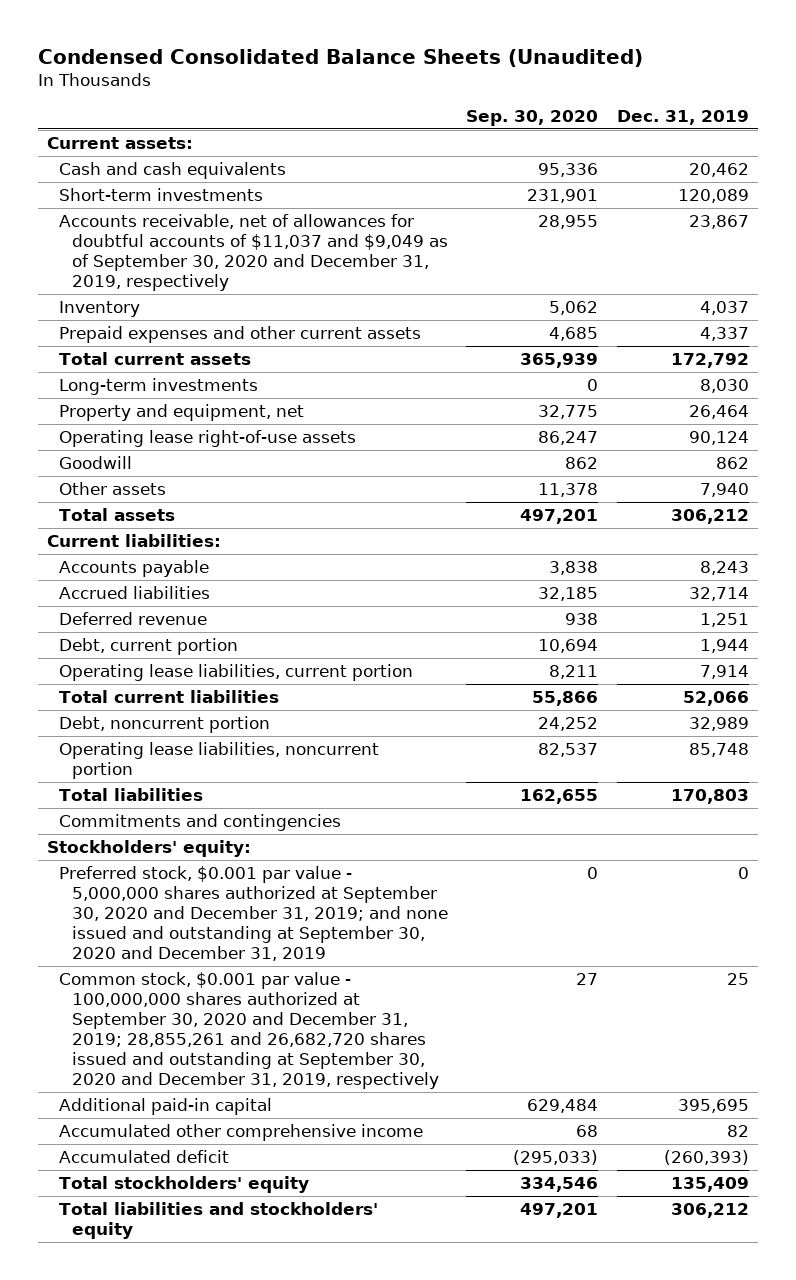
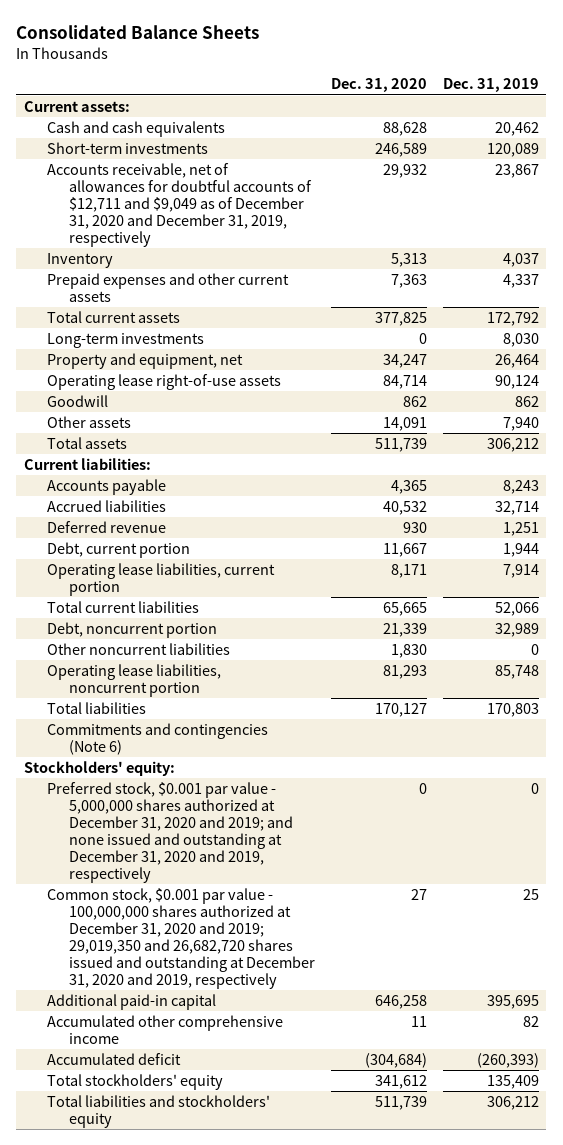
[37,48,643,67] Condensed Consolidated Balance Sheets (Unaudited) -> [16,24,260,39] Consolidated Balance Sheets
[466,110,599,127] Sep. 30, 2020 -> none
none -> [330,78,427,93] Dec. 31, 2020
[59,213,448,292] Accounts receivable, net of allowances for doubtful accounts of $11,037 and $9,049 as of September 30, 2020 and December 31, 2019, respectively -> [46,162,313,248] Accounts receivable, net of allowances for doubtful accounts of $12,711 and $9,049 as of December 31, 2020 and December 31, 2019, respectively
none -> [46,642,230,655] Other noncurrent liabilities
[59,813,342,831] Commitments and contingencies -> [46,722,268,755] Commitments and contingencies (Note 6)
[59,865,448,962] Preferred stock, $0.001 par value - 5,000,000 shares authorized at September 30, 2020 and December 31, 2019; and none issued and outstanding at September 30, 2020 and December 31, 2019 -> [46,781,294,884] Preferred stock, $0.001 par value - 5,000,000 shares authorized at December 31, 2020 and 2019; and none issued and outstanding at December 31, 2020 and 2019, respectively
[59,971,439,1090] Common stock, $0.001 par value - 100,000,000 shares authorized at September 30, 2020 and December 31, 2019; 28,855,261 and 26,682,720 shares issued and outstanding at September 30, 2020 and December 31, 2019, respectively -> [46,887,316,990] Common stock, $0.001 par value - 100,000,000 shares authorized at December 31, 2020 and 2019; 29,019,350 and 26,682,720 shares issued and outstanding at December 31, 2020 and 2019, respectively

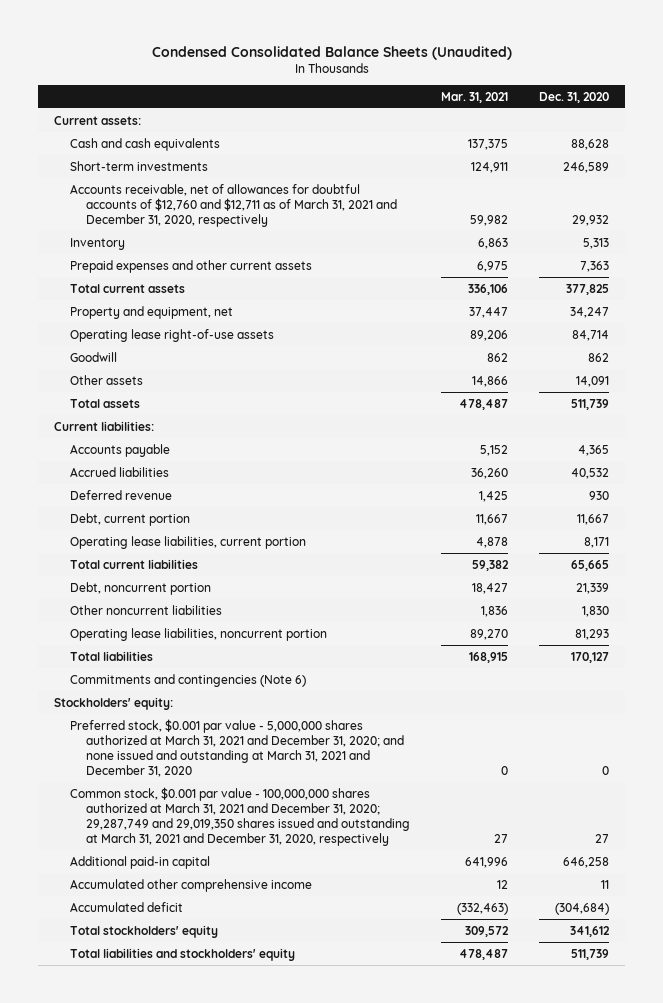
[16,24,260,39] Consolidated Balance Sheets -> [151,45,512,60] Condensed Consolidated Balance Sheets (Unaudited)
[442,78,539,93] Dec. 31, 2019 -> none
none -> [441,91,509,103] Mar. 31, 2021
[46,162,313,248] Accounts receivable, net of allowances for doubtful accounts of $12,711 and $9,049 as of December 31, 2020 and December 31, 2019, respectively -> [69,183,398,227] Accounts receivable, net of allowances for doubtful accounts of $12,760 and $12,711 as of March 31, 2021 and December 31, 2020, respectively
[46,332,204,348] Long-term investments -> none
[46,781,294,884] Preferred stock, $0.001 par value - 5,000,000 shares authorized at December 31, 2020 and 2019; and none issued and outstanding at December 31, 2020 and 2019, respectively -> [69,718,405,777] Preferred stock, $0.001 par value - 5,000,000 shares authorized at March 31, 2021 and December 31, 2020; and none issued and outstanding at March 31, 2021 and December 31, 2020
[46,887,316,990] Common stock, $0.001 par value - 100,000,000 shares authorized at December 31, 2020 and 2019; 29,019,350 and 26,682,720 shares issued and outstanding at December 31, 2020 and 2019, respectively -> [69,786,411,846] Common stock, $0.001 par value - 100,000,000 shares authorized at March 31, 2021 and December 31, 2020; 29,287,749 and 29,019,350 shares issued and outstanding at March 31, 2021 and December 31, 2020, respectively

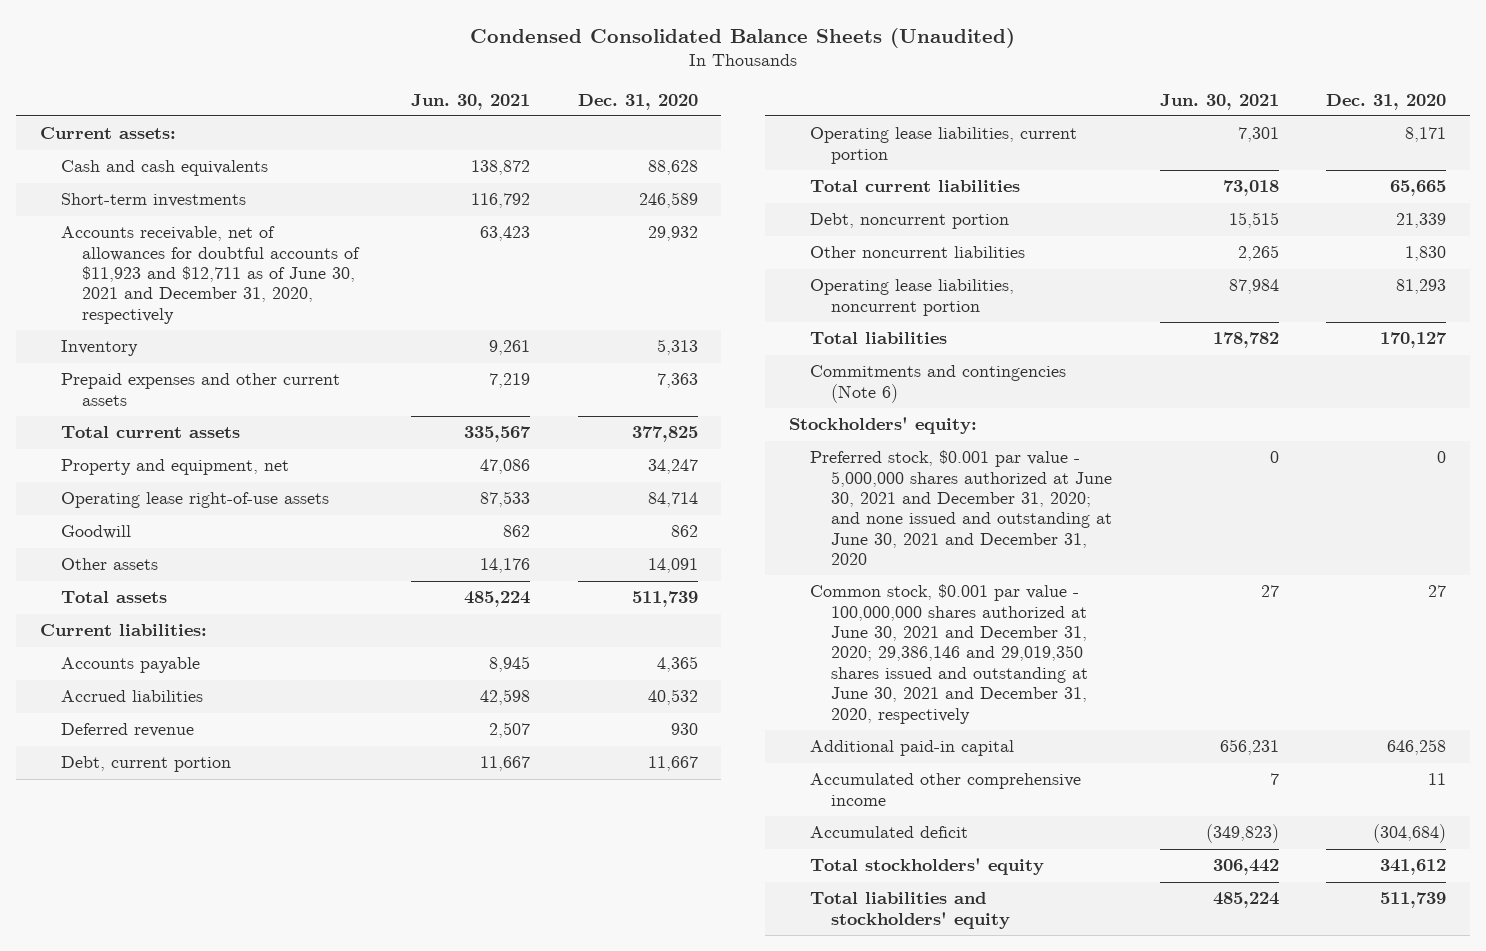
[441,91,509,103] Mar. 31, 2021 -> none
none -> [410,93,530,110] Jun. 30, 2021
[69,183,398,227] Accounts receivable, net of allowances for doubtful accounts of $12,760 and $12,711 as of March 31, 2021 and December 31, 2020, respectively -> [61,226,361,324] Accounts receivable, net of allowances for doubtful accounts of $11,923 and $12,711 as of June 30, 2021 and December 31, 2020, respectively
[69,718,405,777] Preferred stock, $0.001 par value - 5,000,000 shares authorized at March 31, 2021 and December 31, 2020; and none issued and outstanding at March 31, 2021 and December 31, 2020 -> [809,450,1112,566] Preferred stock, $0.001 par value - 5,000,000 shares authorized at June 30, 2021 and December 31, 2020; and none issued and outstanding at June 30, 2021 and December 31, 2020
[69,786,411,846] Common stock, $0.001 par value - 100,000,000 shares authorized at March 31, 2021 and December 31, 2020; 29,287,749 and 29,019,350 shares issued and outstanding at March 31, 2021 and December 31, 2020, respectively -> [809,584,1088,724] Common stock, $0.001 par value - 100,000,000 shares authorized at June 30, 2021 and December 31, 2020; 29,386,146 and 29,019,350 shares issued and outstanding at June 30, 2021 and December 31, 2020, respectively

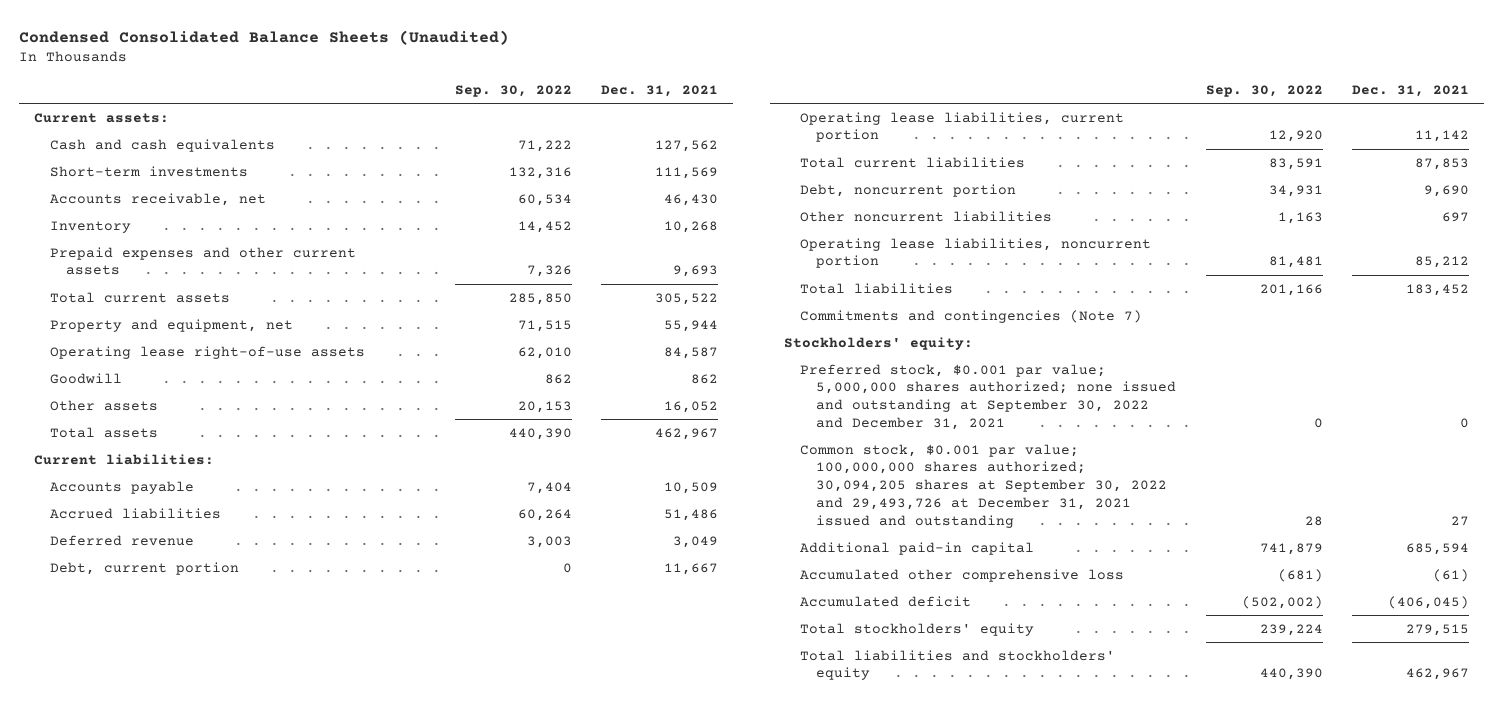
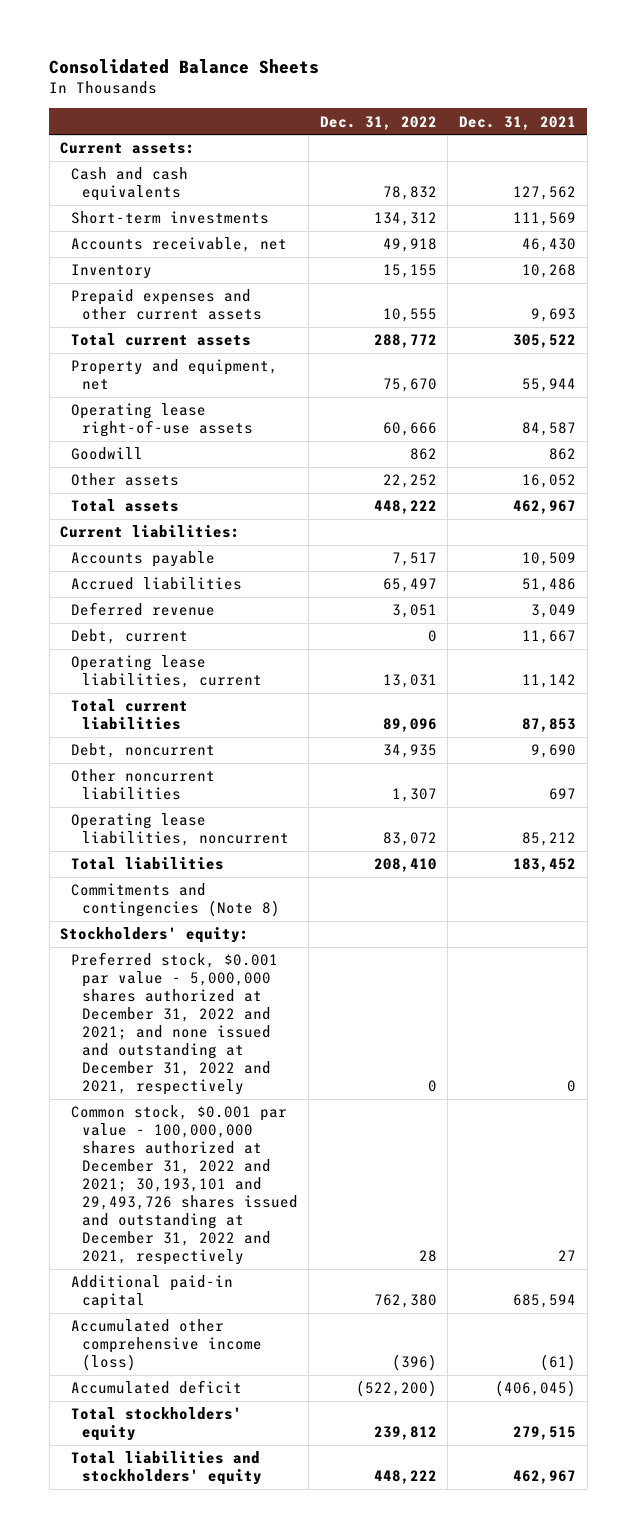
[19,29,510,45] Condensed Consolidated Balance Sheets (Unaudited) -> [49,58,320,74] Consolidated Balance Sheets
[455,84,573,97] Sep. 30, 2022 -> none
none -> [319,115,437,130] Dec. 31, 2022
[49,561,239,575] Debt, current portion -> [70,629,188,645] Debt, current
[800,111,1125,143] Operating lease liabilities, current portion -> [70,655,262,689] Operating lease liabilities, current
[800,183,1017,197] Debt, noncurrent portion -> [70,743,215,759] Debt, noncurrent
[800,237,1152,269] Operating lease liabilities, noncurrent portion -> [70,813,289,847] Operating lease liabilities, noncurrent
[800,309,1143,323] Commitments and contingencies (Note 7) -> [70,883,280,918] Commitments and contingencies (Note 8)
[800,363,1177,430] Preferred stock, $0.001 par value; 5,000,000 shares authorized; none issued and outstanding at September 30, 2022 and December 31, 2021 -> [70,952,278,1096] Preferred stock, $0.001 par value - 5,000,000 shares authorized at December 31, 2022 and 2021; and none issued and outstanding at December 31, 2022 and 2021, respectively
[800,443,1168,528] Common stock, $0.001 par value; 100,000,000 shares authorized; 30,094,205 shares at September 30, 2022 and 29,493,726 at December 31, 2021 issued and outstanding -> [70,1105,298,1266] Common stock, $0.001 par value - 100,000,000 shares authorized at December 31, 2022 and 2021; 30,193,101 and 29,493,726 shares issued and outstanding at December 31, 2022 and 2021, respectively
[800,568,1125,582] Accumulated other comprehensive loss -> [70,1319,262,1372] Accumulated other comprehensive income (loss)

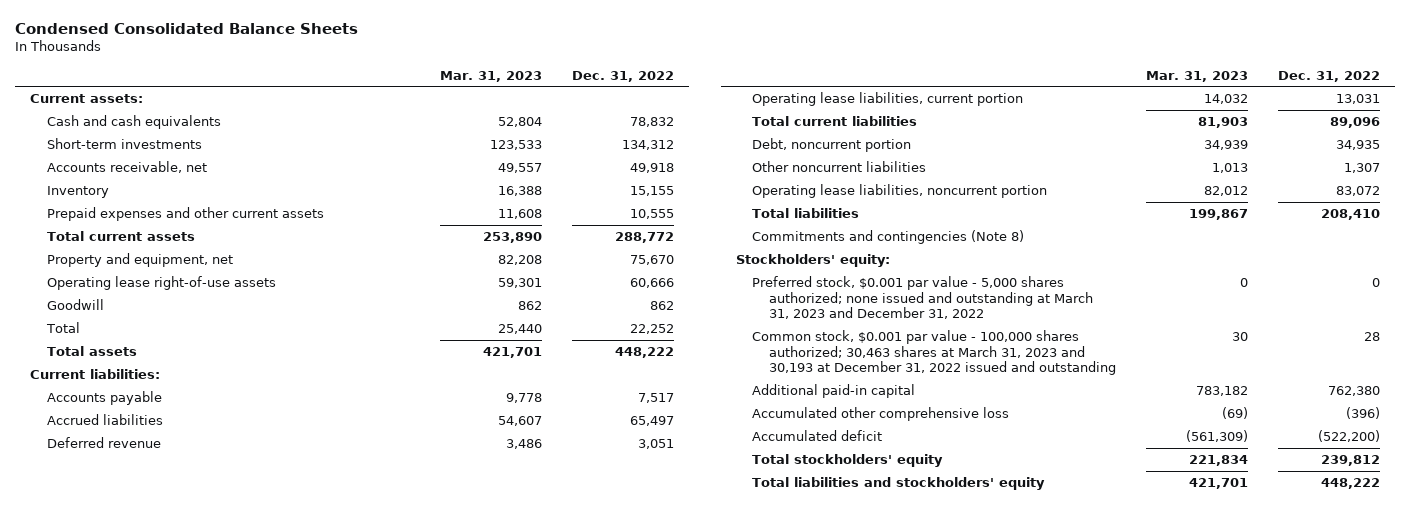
[49,58,320,74] Consolidated Balance Sheets -> [14,23,358,35] Condensed Consolidated Balance Sheets
[459,115,577,130] Dec. 31, 2021 -> none
none -> [440,70,543,82] Mar. 31, 2023
[70,473,179,487] Other assets -> [45,321,80,333] Total
[70,629,188,645] Debt, current -> none
[70,655,262,689] Operating lease liabilities, current -> [752,91,1024,106] Operating lease liabilities, current portion
[70,743,215,759] Debt, noncurrent -> [752,137,912,152] Debt, noncurrent portion
[70,813,289,847] Operating lease liabilities, noncurrent -> [752,183,1048,198] Operating lease liabilities, noncurrent portion
[70,952,278,1096] Preferred stock, $0.001 par value - 5,000,000 shares authorized at December 31, 2022 and 2021; and none issued and outstanding at December 31, 2022 and 2021, respectively -> [752,275,1093,320] Preferred stock, $0.001 par value - 5,000 shares authorized; none issued and outstanding at March 31, 2023 and December 31, 2022
[70,1105,298,1266] Common stock, $0.001 par value - 100,000,000 shares authorized at December 31, 2022 and 2021; 30,193,101 and 29,493,726 shares issued and outstanding at December 31, 2022 and 2021, respectively -> [752,329,1116,376] Common stock, $0.001 par value - 100,000 shares authorized; 30,463 shares at March 31, 2023 and 30,193 at December 31, 2022 issued and outstanding
[70,1319,262,1372] Accumulated other comprehensive income (loss) -> [752,406,1010,421] Accumulated other comprehensive loss

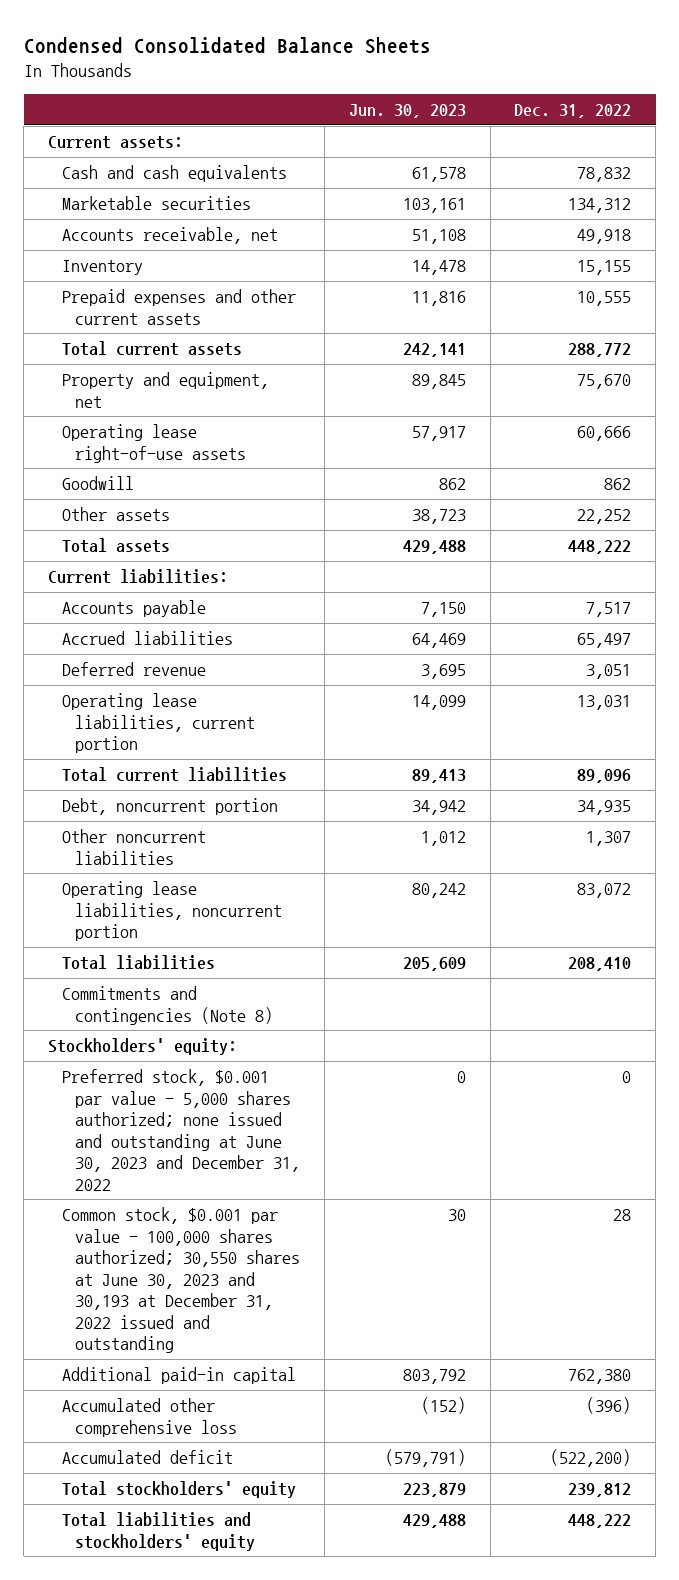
[440,70,543,82] Mar. 31, 2023 -> none
none -> [348,104,466,119] Jun. 30, 2023
[46,137,202,149] Short-term investments -> [61,196,251,211] Marketable securities
[45,321,80,333] Total -> [61,507,170,522] Other assets
[752,275,1093,320] Preferred stock, $0.001 par value - 5,000 shares authorized; none issued and outstanding at March 31, 2023 and December 31, 2022 -> [61,1069,301,1191] Preferred stock, $0.001 par value - 5,000 shares authorized; none issued and outstanding at June 30, 2023 and December 31, 2022
[752,329,1116,376] Common stock, $0.001 par value - 100,000 shares authorized; 30,463 shares at March 31, 2023 and 30,193 at December 31, 2022 issued and outstanding -> [61,1207,301,1354] Common stock, $0.001 par value - 100,000 shares authorized; 30,550 shares at June 30, 2023 and 30,193 at December 31, 2022 issued and outstanding

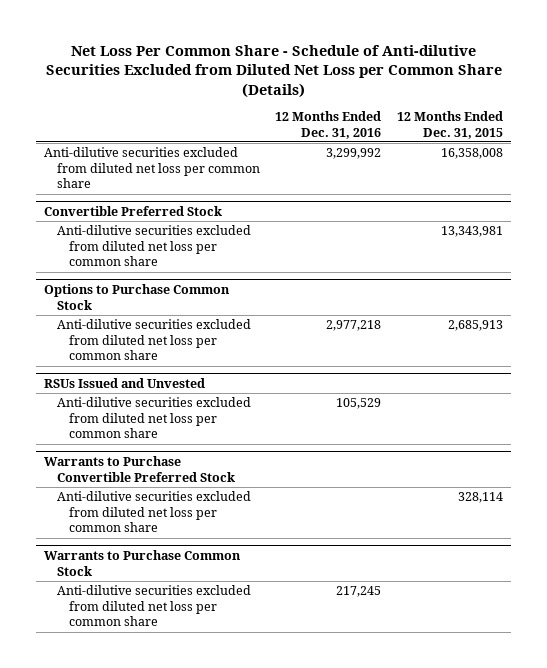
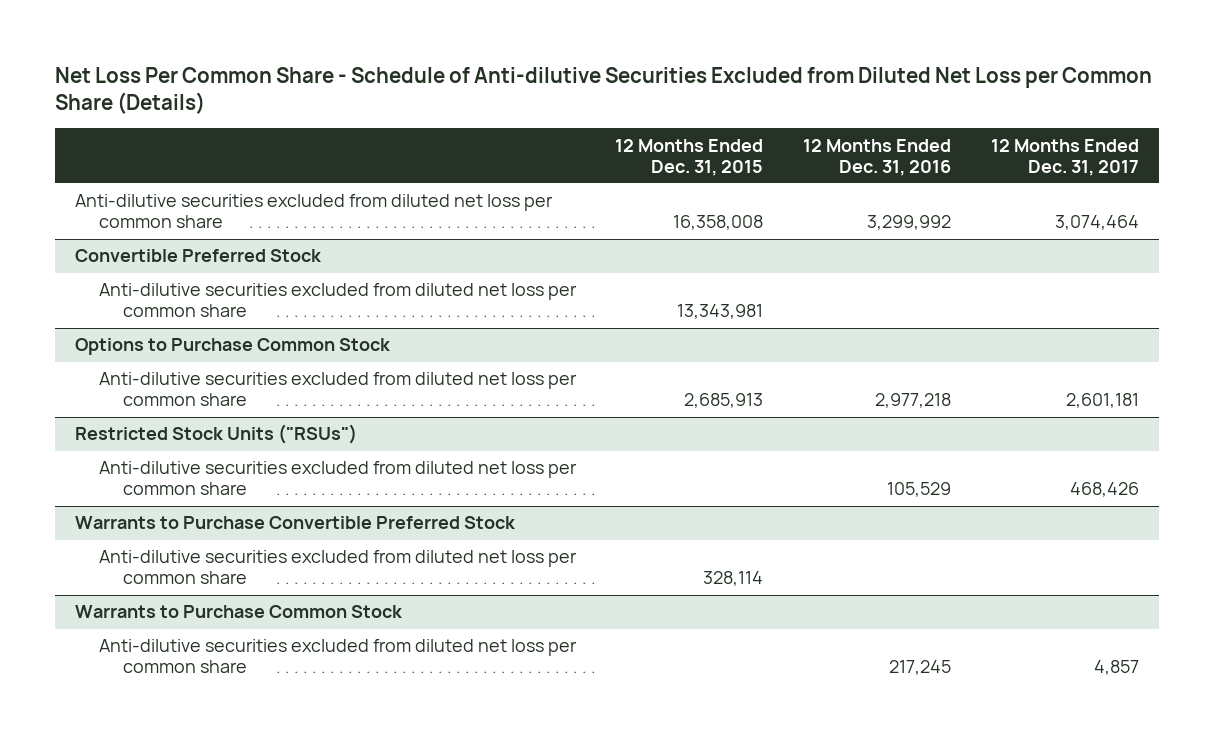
none -> [990,138,1139,176] 12 Months Ended Dec. 31, 2017
[44,377,206,388] RSUs Issued and Unvested -> [74,424,357,445] Restricted Stock Units ("RSUs")

